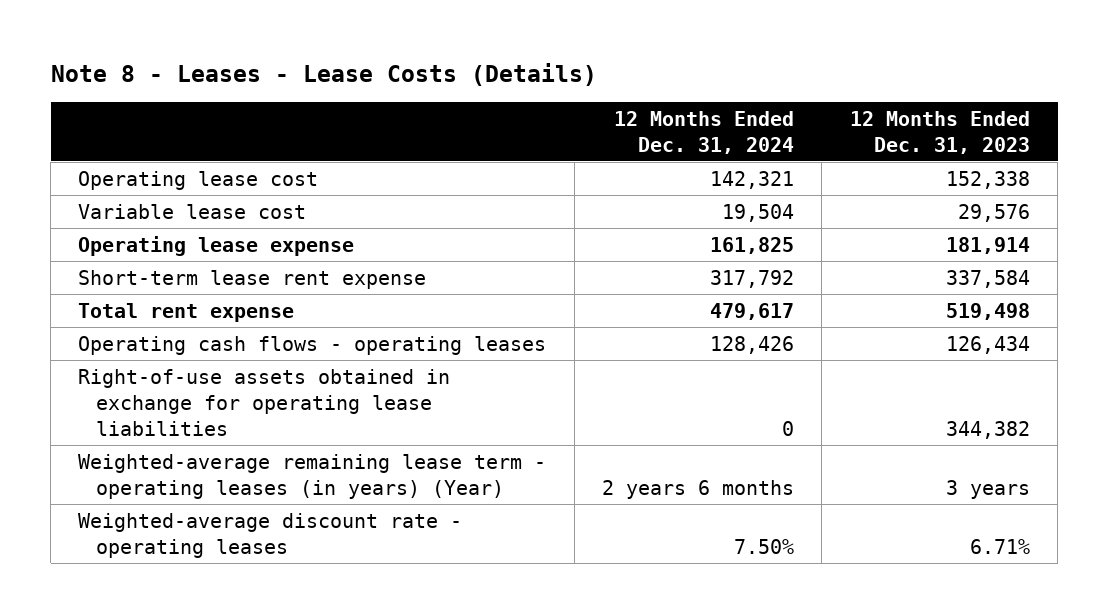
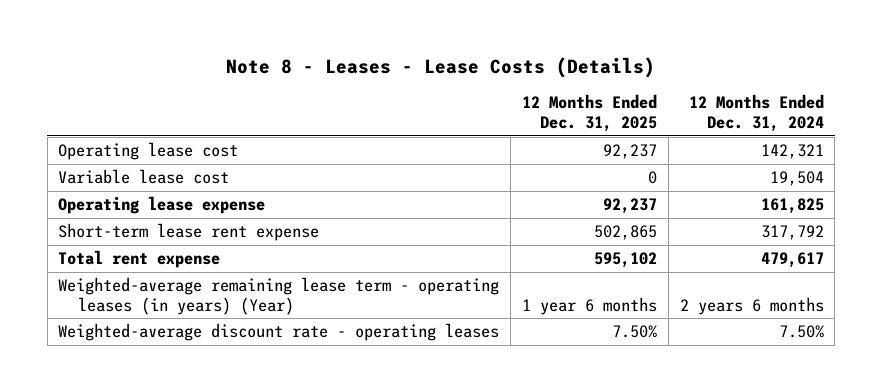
[849,110,1030,154] 12 Months Ended Dec. 31, 2023 -> none
none -> [521,94,657,133] 12 Months Ended Dec. 31, 2025
[78,335,547,355] Operating cash flows - operating leases -> none
[78,368,451,437] Right-of-use assets obtained in exchange for operating lease liabilities -> none

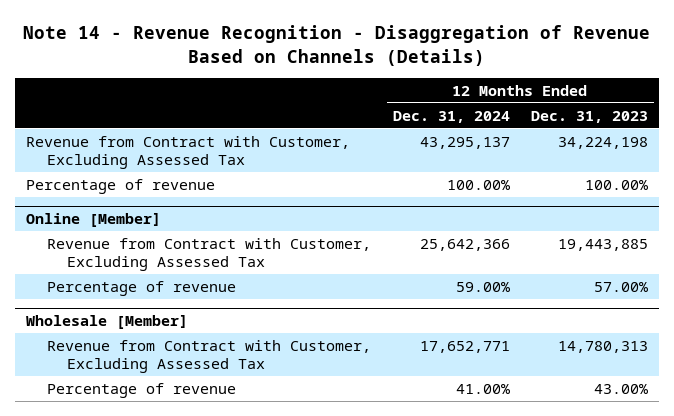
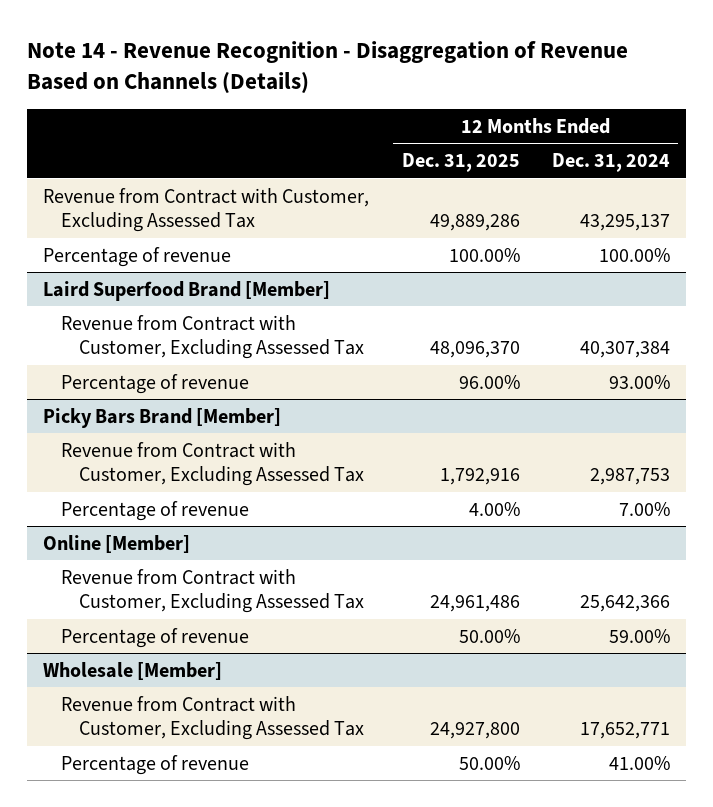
[531,110,649,123] Dec. 31, 2023 -> none
none -> [401,153,520,173] Dec. 31, 2025
none -> [43,280,331,301] Laird Superfood Brand [Member]
none -> [61,314,365,360] Revenue from Contract with Customer, Excluding Assessed Tax
none -> [61,373,250,394] Percentage of revenue
none -> [43,407,282,428] Picky Bars Brand [Member]
none -> [61,441,365,487] Revenue from Contract with Customer, Excluding Assessed Tax
none -> [61,500,250,521] Percentage of revenue

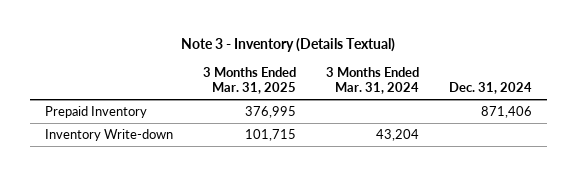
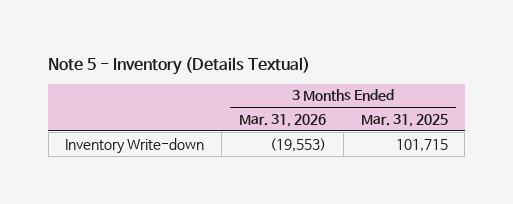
[181,37,396,52] Note 3 - Inventory (Details Textual) -> [48,56,311,75] Note 5 - Inventory (Details Textual)
[325,67,419,95] 3 Months Ended Mar. 31, 2024 -> none
[449,82,533,95] Dec. 31, 2024 -> none
none -> [238,114,326,128] Mar. 31, 2026
[44,105,147,118] Prepaid Inventory -> none

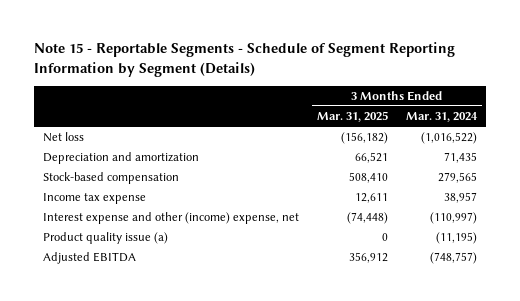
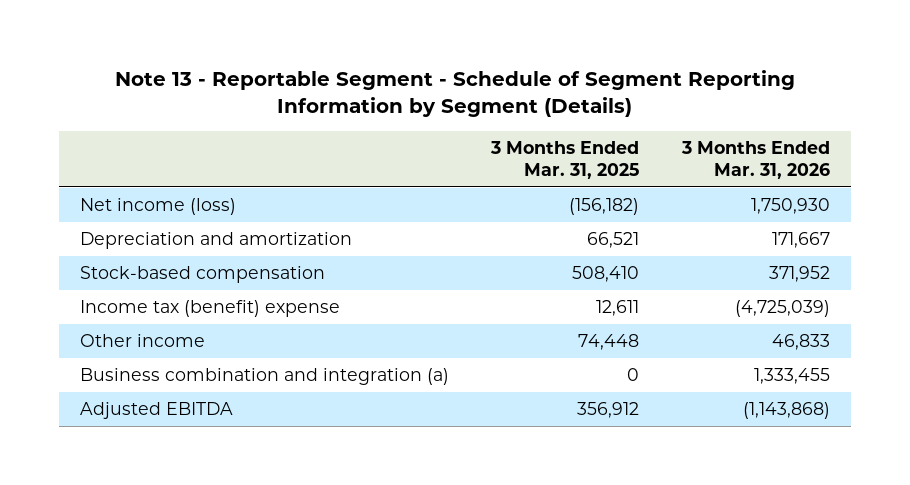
[33,42,455,78] Note 15 - Reportable Segments - Schedule of Segment Reporting Information by Segment (Details) -> [114,69,795,118] Note 13 - Reportable Segment - Schedule of Segment Reporting Information by Segment (Details)
[406,112,479,123] Mar. 31, 2024 -> none
none -> [680,140,830,179] 3 Months Ended Mar. 31, 2026
[42,132,84,143] Net loss -> [79,198,236,216] Net income (loss)
[42,232,168,245] Product quality issue (a) -> none
[42,193,146,205] Income tax expense -> [79,300,340,318] Income tax (benefit) expense
[42,212,299,225] Interest expense and other (income) expense, net -> [79,334,205,348] Other income
[346,212,388,225] (74,448) -> [578,334,640,351] 74,448
none -> [79,368,449,386] Business combination and integration (a)

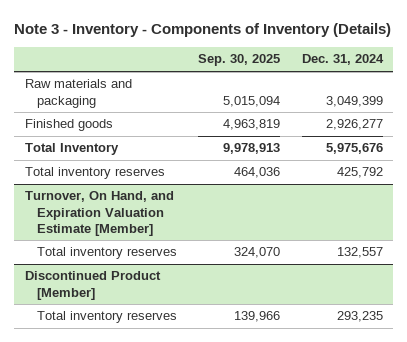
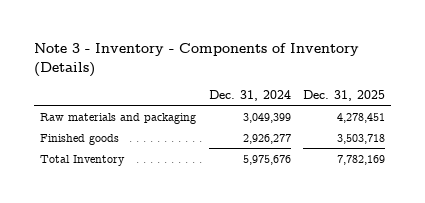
[198,54,281,67] Sep. 30, 2025 -> none
none -> [302,89,385,101] Dec. 31, 2025
[24,167,165,180] Total inventory reserves -> none
[24,191,174,236] Turnover, On Hand, and Expiration Valuation Estimate [Member] -> none
[37,247,178,260] Total inventory reserves -> none
[24,271,161,300] Discontinued Product [Member] -> none
[37,311,178,324] Total inventory reserves -> none

